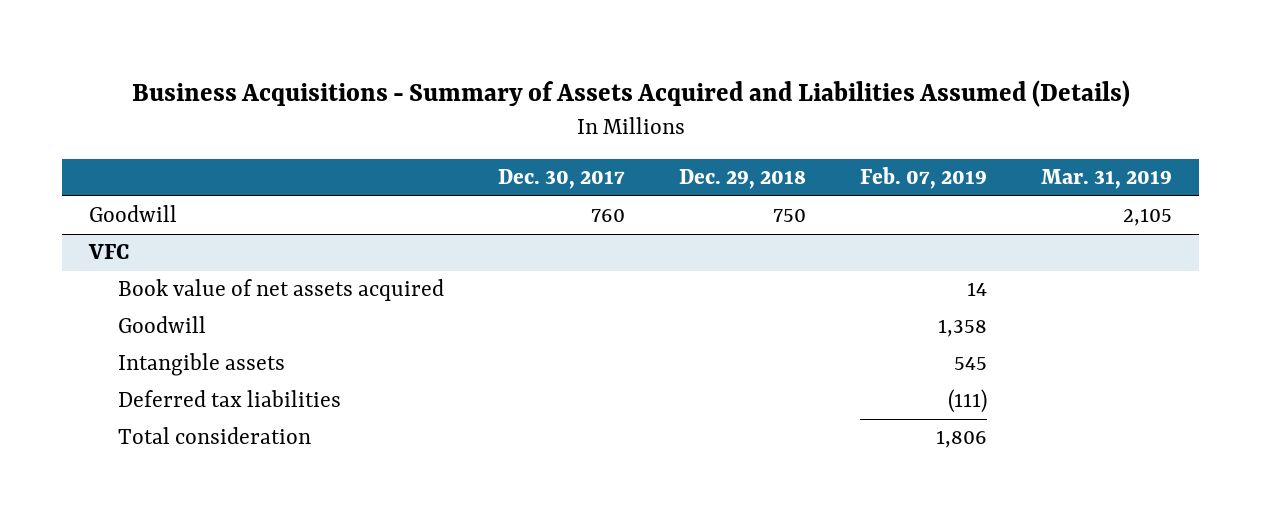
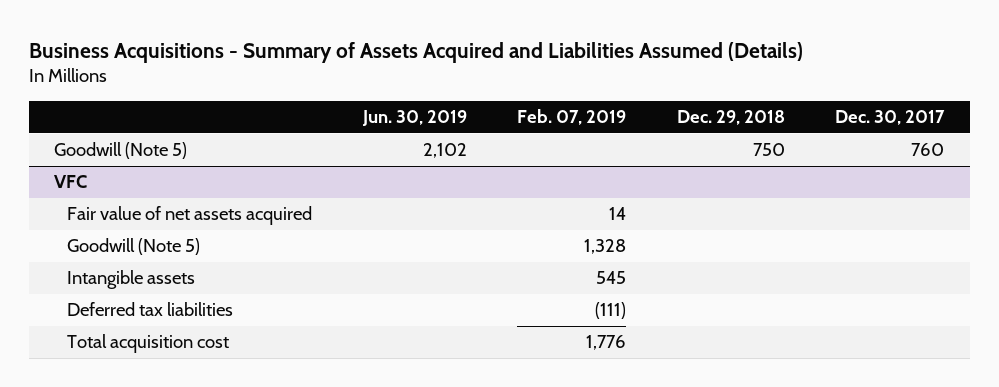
[1041,169,1173,190] Mar. 31, 2019 -> none
none -> [361,110,467,127] Jun. 30, 2019
[88,205,177,223] Goodwill -> [54,142,188,160] Goodwill (Note 5)
[118,279,445,302] Book value of net assets acquired -> [67,206,313,226] Fair value of net assets acquired
[118,316,207,334] Goodwill -> [67,238,201,256] Goodwill (Note 5)
[938,319,988,338] 1,358 -> [584,239,627,255] 1,328
[118,427,312,445] Total consideration -> [67,334,230,354] Total acquisition cost
[936,430,988,449] 1,806 -> [586,335,627,351] 1,776

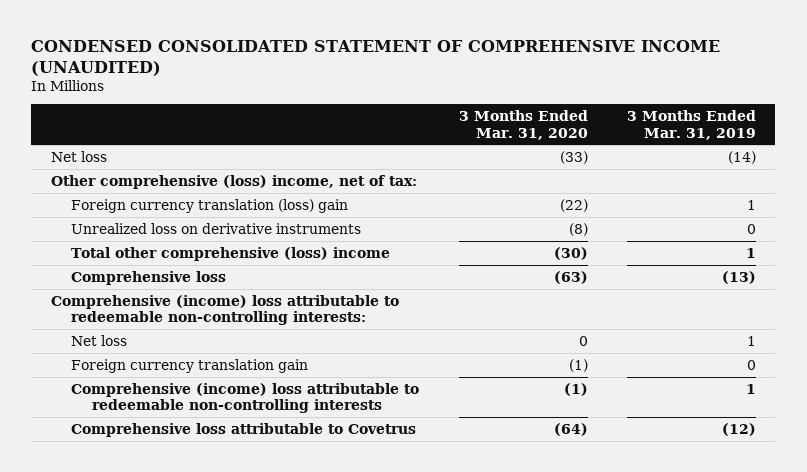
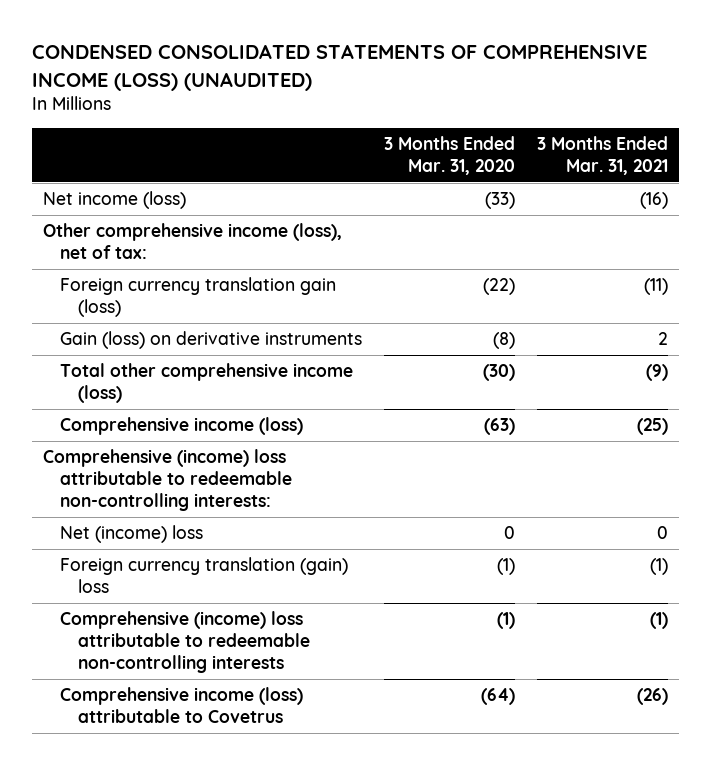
[31,39,721,76] CONDENSED CONSOLIDATED STATEMENT OF COMPREHENSIVE INCOME (UNAUDITED) -> [31,44,647,91] CONDENSED CONSOLIDATED STATEMENTS OF COMPREHENSIVE INCOME (LOSS) (UNAUDITED)
[626,109,756,140] 3 Months Ended Mar. 31, 2019 -> none
none -> [536,136,668,176] 3 Months Ended Mar. 31, 2021
[50,150,107,162] Net loss -> [42,191,186,210] Net income (loss)
[50,174,417,189] Other comprehensive (loss) income, net of tax: -> [42,223,342,260] Other comprehensive income (loss), net of tax:
[71,198,349,213] Foreign currency translation (loss) gain -> [60,277,337,318] Foreign currency translation gain (loss)
[71,222,362,234] Unrealized loss on derivative instruments -> [60,331,363,350] Gain (loss) on derivative instruments
[71,246,391,261] Total other comprehensive (loss) income -> [60,363,354,404] Total other comprehensive income (loss)
[71,270,227,285] Comprehensive loss -> [60,417,304,436] Comprehensive income (loss)
[71,334,128,346] Net loss -> [60,525,204,544] Net (income) loss
[71,358,309,373] Foreign currency translation gain -> [60,557,349,594] Foreign currency translation (gain) loss
[71,422,417,437] Comprehensive loss attributable to Covetrus -> [60,687,304,724] Comprehensive income (loss) attributable to Covetrus

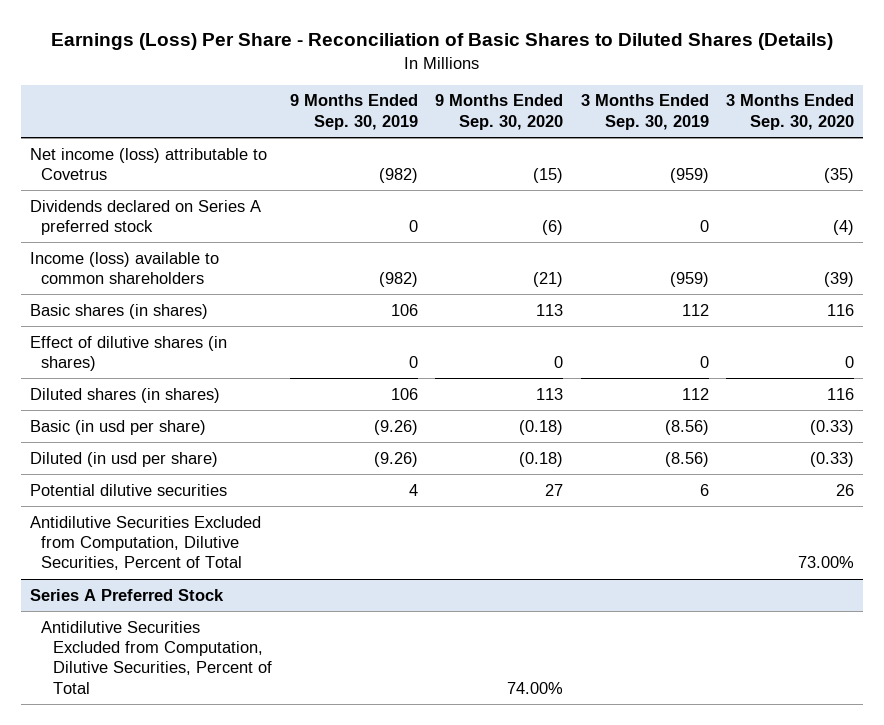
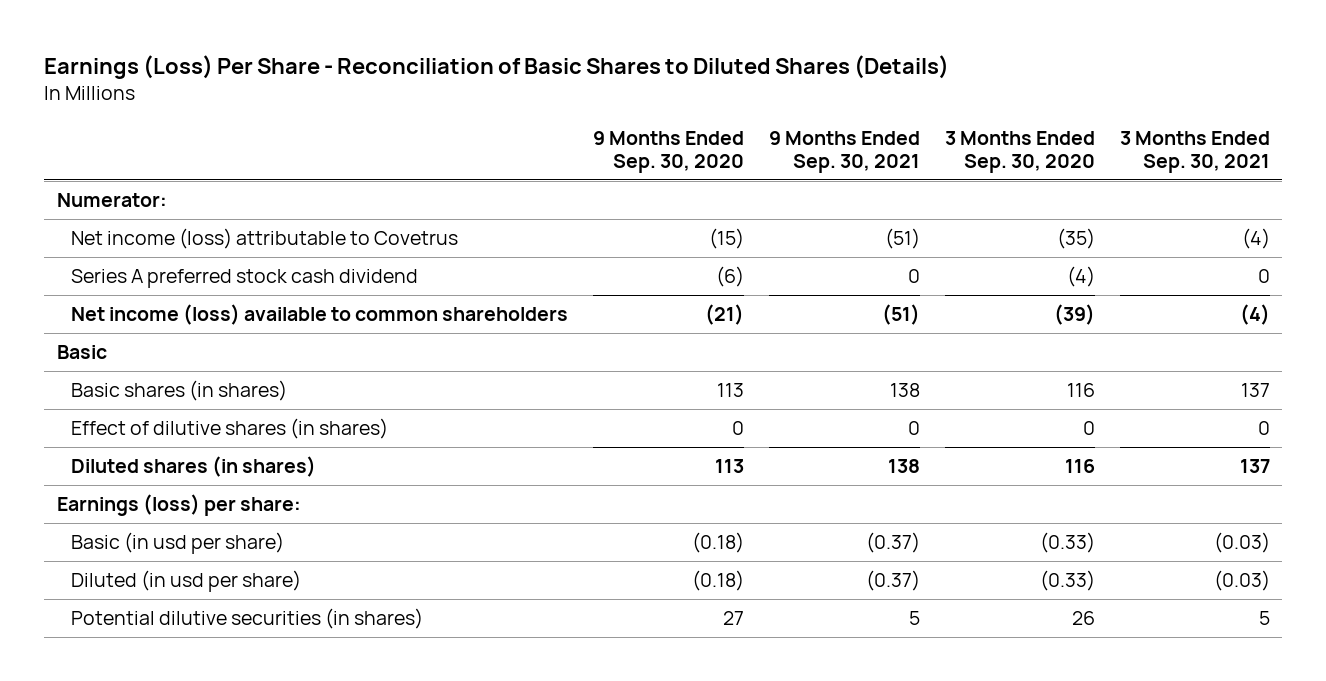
[289,94,418,130] 9 Months Ended Sep. 30, 2019 -> none
[580,94,709,130] 3 Months Ended Sep. 30, 2019 -> none
none -> [768,131,920,173] 9 Months Ended Sep. 30, 2021
none -> [1119,131,1270,173] 3 Months Ended Sep. 30, 2021
none -> [56,192,167,207] Numerator:
[29,199,261,235] Dividends declared on Series A preferred stock -> [70,268,418,288] Series A preferred stock cash dividend
[29,251,219,284] Income (loss) available to common shareholders -> [70,303,568,325] Net income (loss) available to common shareholders
none -> [56,344,107,359] Basic
none -> [56,493,301,516] Earnings (loss) per share:
[29,515,261,571] Antidilutive Securities Excluded from Computation, Dilutive Securities, Percent of Total -> none
[29,588,224,601] Series A Preferred Stock -> none
[41,620,273,694] Antidilutive Securities Excluded from Computation, Dilutive Securities, Percent of Total -> none
[29,483,227,496] Potential dilutive securities -> [70,607,423,629] Potential dilutive securities (in shares)

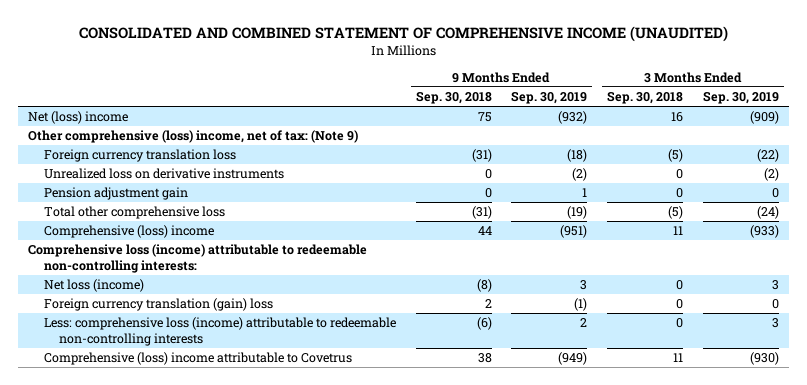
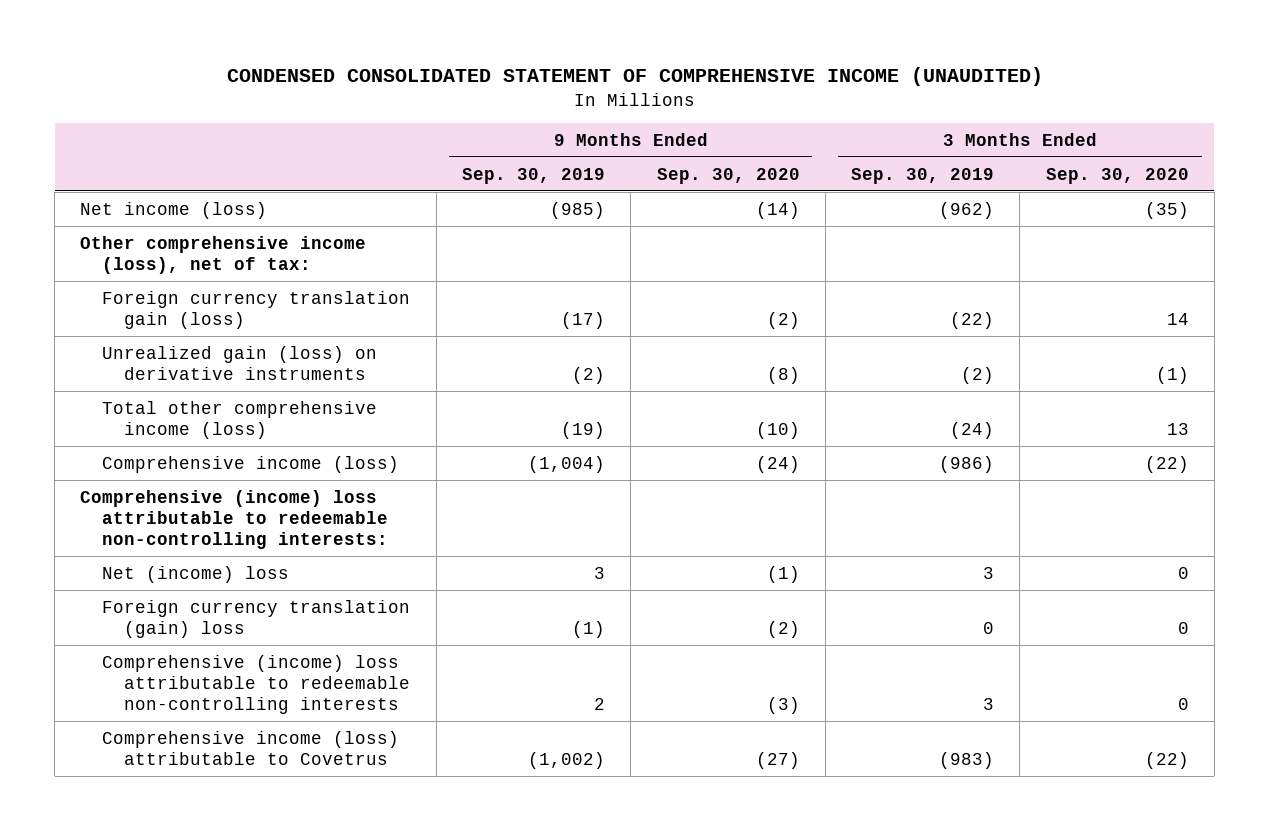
[78,25,728,42] CONSOLIDATED AND COMBINED STATEMENT OF COMPREHENSIVE INCOME (UNAUDITED) -> [226,66,1043,86] CONDENSED CONSOLIDATED STATEMENT OF COMPREHENSIVE INCOME (UNAUDITED)
[415,91,492,105] Sep. 30, 2018 -> none
[607,91,684,105] Sep. 30, 2018 -> none
none -> [656,167,800,184] Sep. 30, 2020
none -> [1045,167,1189,184] Sep. 30, 2020
[43,187,188,201] Pension adjustment gain -> none
[28,111,129,125] Net (loss) income -> [80,201,268,219] Net income (loss)
[558,111,588,125] (932) -> [550,201,606,219] (985)
[750,111,780,125] (909) -> [939,201,995,219] (962)
[28,130,359,144] Other comprehensive (loss) income, net of tax: (Note 9) -> [80,235,367,274] Other comprehensive income (loss), net of tax:
[43,149,236,163] Foreign currency translation loss -> [102,290,411,329] Foreign currency translation gain (loss)
[567,149,588,163] (18) -> [561,311,606,329] (17)
[43,168,284,180] Unrealized loss on derivative instruments -> [102,345,378,380] Unrealized gain (loss) on derivative instruments
[43,206,225,220] Total other comprehensive loss -> [102,400,378,439] Total other comprehensive income (loss)
[43,225,214,239] Comprehensive (loss) income -> [102,455,400,473] Comprehensive income (loss)
[560,225,588,239] (951) -> [528,455,606,473] (1,004)
[750,225,780,239] (933) -> [939,455,995,473] (986)
[28,244,368,274] Comprehensive loss (income) attributable to redeemable non-controlling interests: -> [80,489,389,549] Comprehensive (income) loss attributable to redeemable non-controlling interests:
[43,279,144,293] Net loss (income) -> [102,565,290,583] Net (income) loss
[43,317,396,347] Less: comprehensive loss (income) attributable to redeemable non-controlling interests -> [102,654,411,714] Comprehensive (income) loss attributable to redeemable non-controlling interests
[43,352,352,366] Comprehensive (loss) income attributable to Covetrus -> [102,730,400,765] Comprehensive income (loss) attributable to Covetrus
[558,352,588,366] (949) -> [528,751,606,769] (1,002)
[750,352,780,366] (930) -> [939,751,995,769] (983)

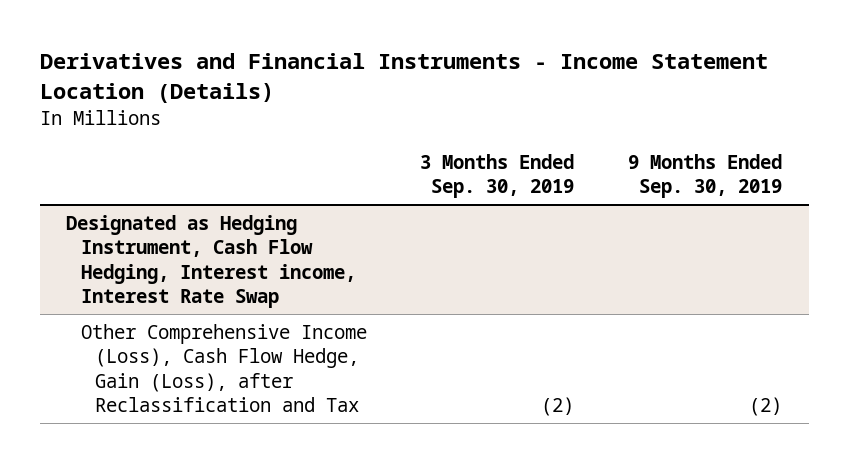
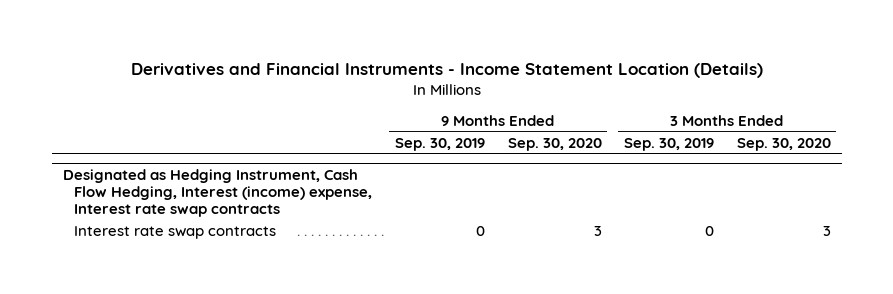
none -> [507,138,602,152] Sep. 30, 2020
none -> [736,138,831,152] Sep. 30, 2020
[80,323,367,413] Other Comprehensive Income (Loss), Cash Flow Hedge, Gain (Loss), after Reclassification and Tax -> none
[66,214,356,309] Designated as Hedging Instrument, Cash Flow Hedging, Interest income, Interest Rate Swap -> [62,168,373,218] Designated as Hedging Instrument, Cash Flow Hedging, Interest (income) expense, Interest rate swap contracts
none -> [74,226,277,240] Interest rate swap contracts

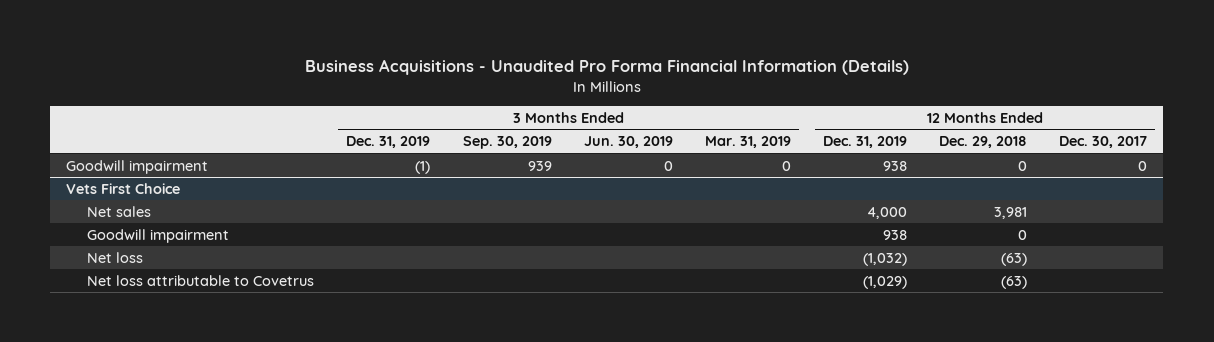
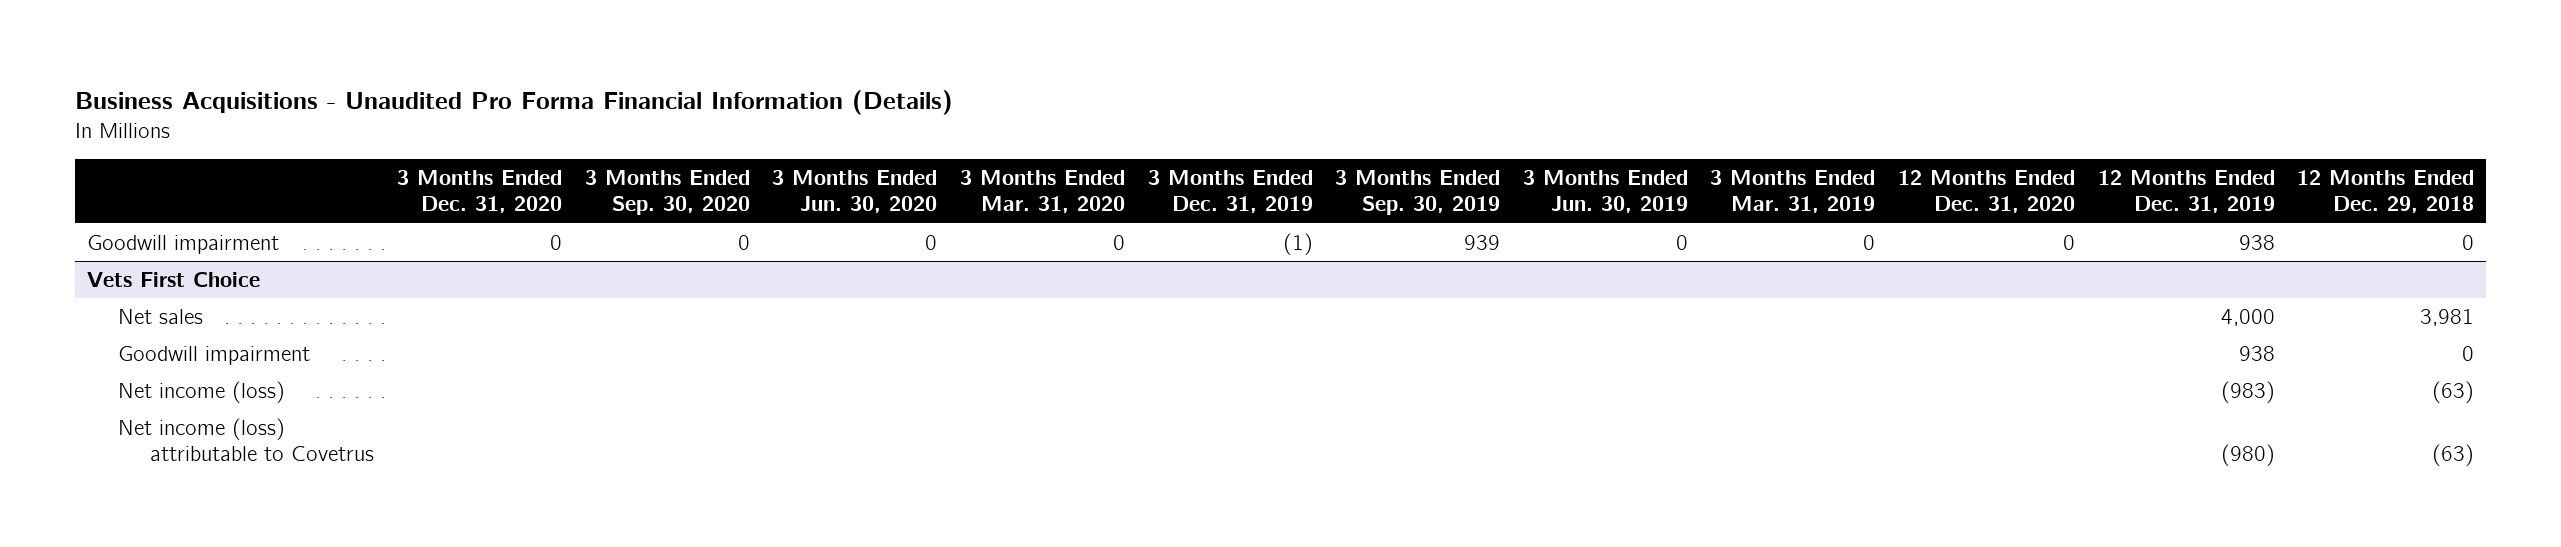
[1059,136,1148,149] Dec. 30, 2017 -> none
none -> [397,170,563,214] 3 Months Ended Dec. 31, 2020
none -> [584,170,750,216] 3 Months Ended Sep. 30, 2020
none -> [772,170,938,214] 3 Months Ended Jun. 30, 2020
none -> [959,170,1125,214] 3 Months Ended Mar. 31, 2020
none -> [1898,170,2076,214] 12 Months Ended Dec. 31, 2020
[87,251,144,263] Net loss -> [118,381,286,404] Net income (loss)
[863,252,908,266] (1,032) -> [2220,381,2275,404] (983)
[87,274,315,286] Net loss attributable to Covetrus -> [118,418,375,462] Net income (loss) attributable to Covetrus
[863,275,908,289] (1,029) -> [2220,444,2275,467] (980)

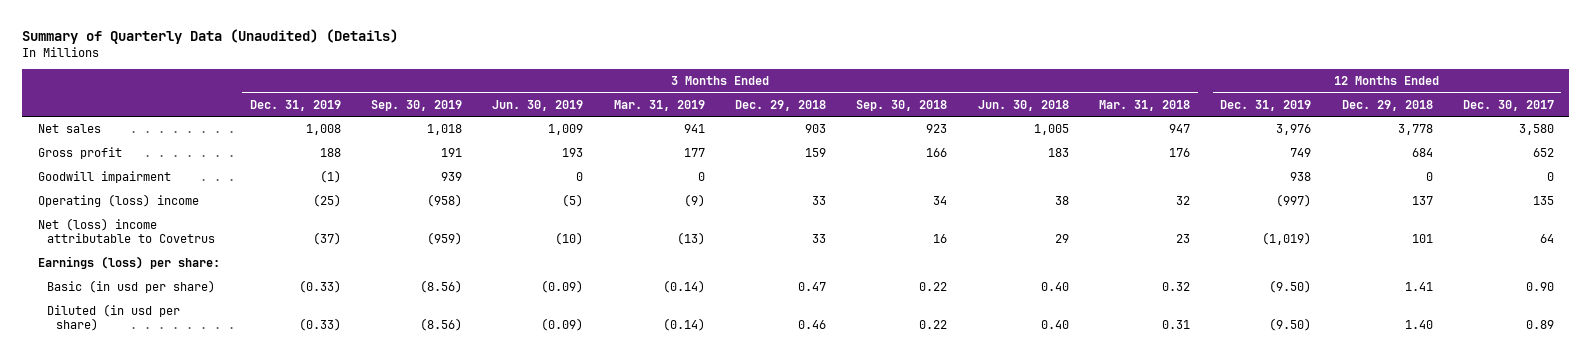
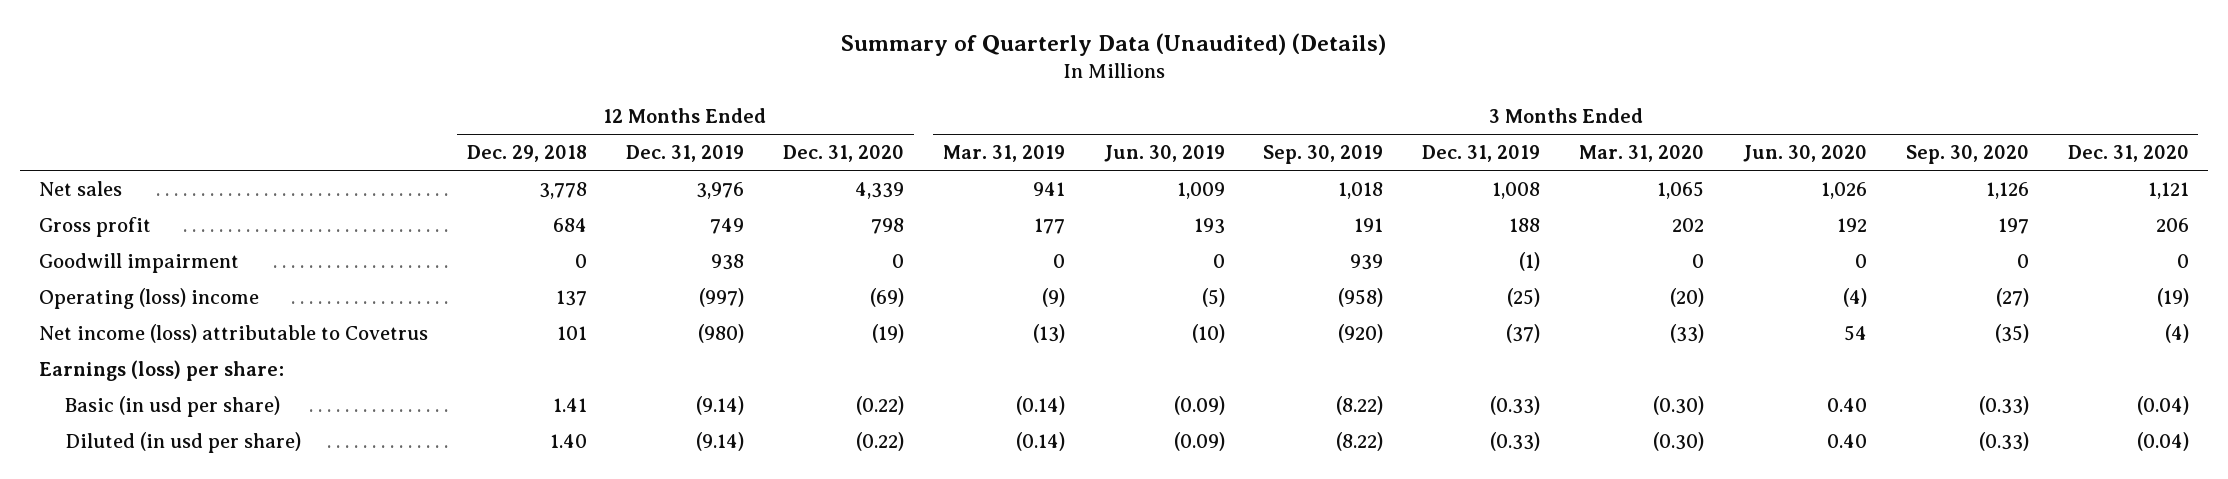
[735,99,827,111] Dec. 29, 2018 -> none
[856,99,948,111] Sep. 30, 2018 -> none
[977,99,1069,111] Jun. 30, 2018 -> none
[1098,99,1190,111] Mar. 31, 2018 -> none
[1462,99,1554,111] Dec. 30, 2017 -> none
none -> [782,145,904,163] Dec. 31, 2020
none -> [1579,145,1705,163] Mar. 31, 2020
none -> [1742,145,1867,163] Jun. 30, 2020
none -> [1905,145,2029,165] Sep. 30, 2020
none -> [2067,145,2189,163] Dec. 31, 2020
[37,218,215,244] Net (loss) income attributable to Covetrus -> [39,323,429,343] Net income (loss) attributable to Covetrus
[427,232,463,246] (959) -> [1338,323,1384,343] (920)
[1262,232,1312,246] (1,019) -> [697,323,744,343] (980)
[420,280,463,294] (8.56) -> [1336,395,1384,415] (8.22)
[1269,280,1312,294] (9.50) -> [695,395,744,415] (9.14)
[420,318,463,332] (8.56) -> [1336,431,1384,451] (8.22)
[1269,318,1312,332] (9.50) -> [695,431,744,451] (9.14)

